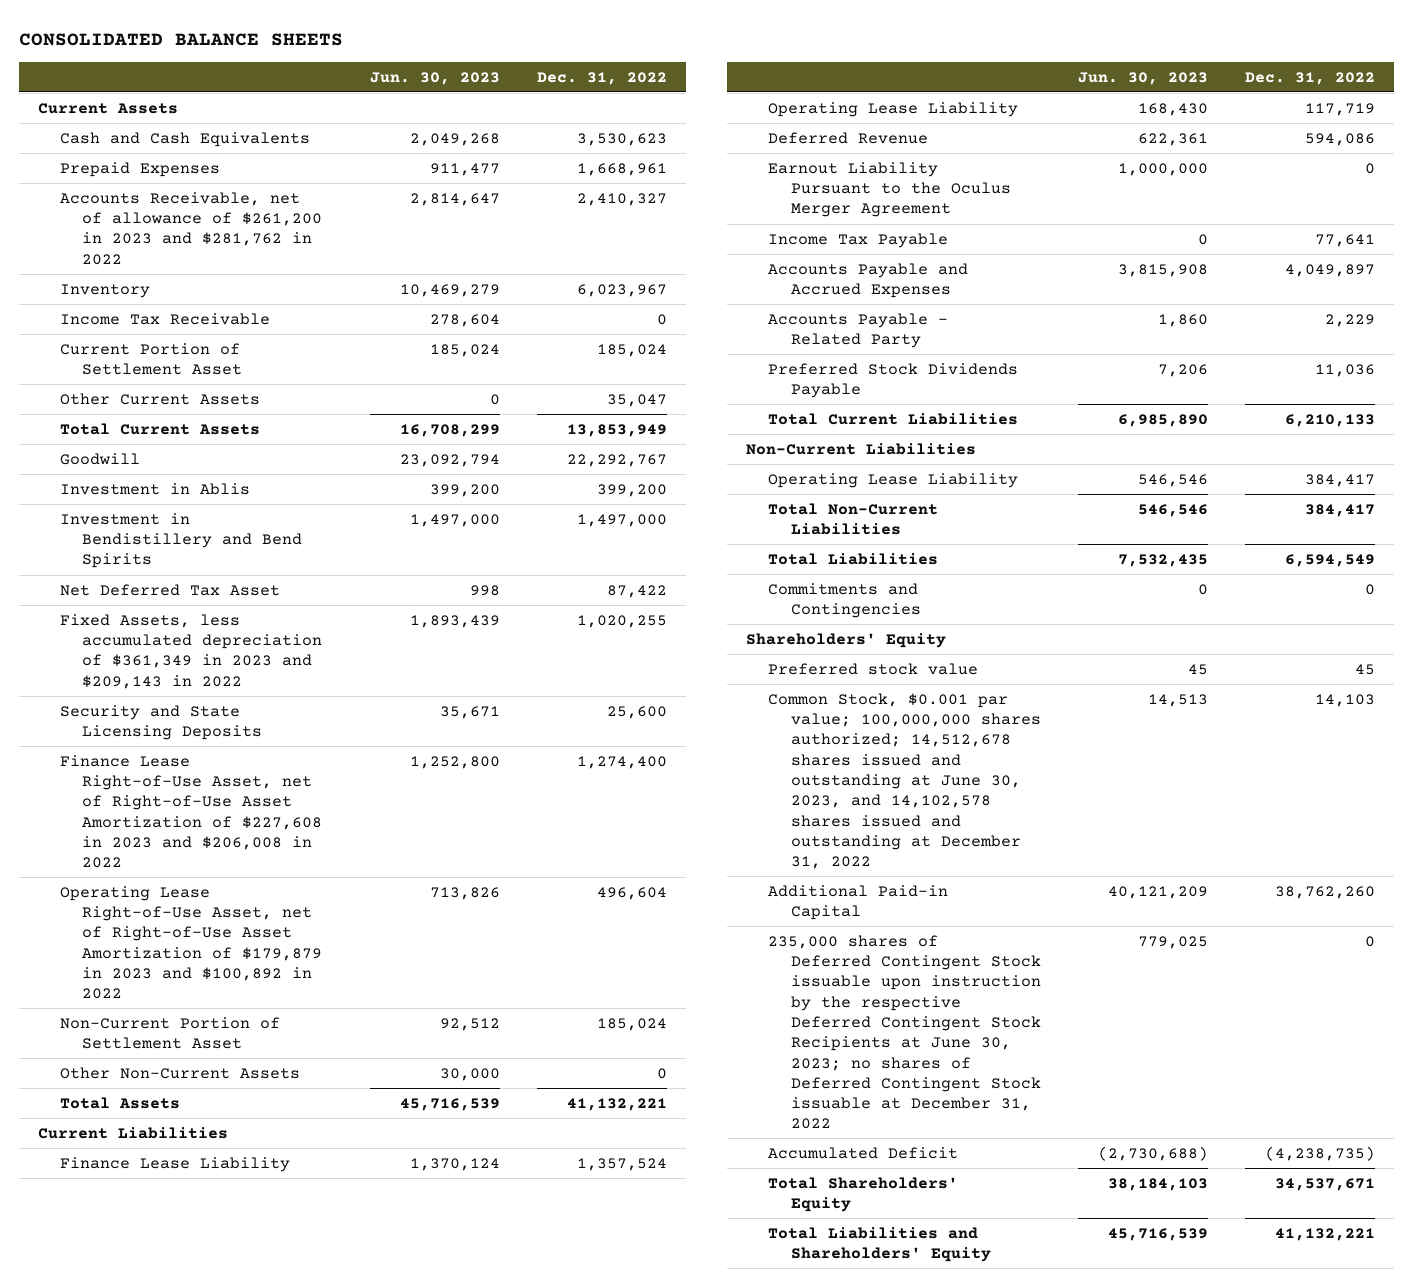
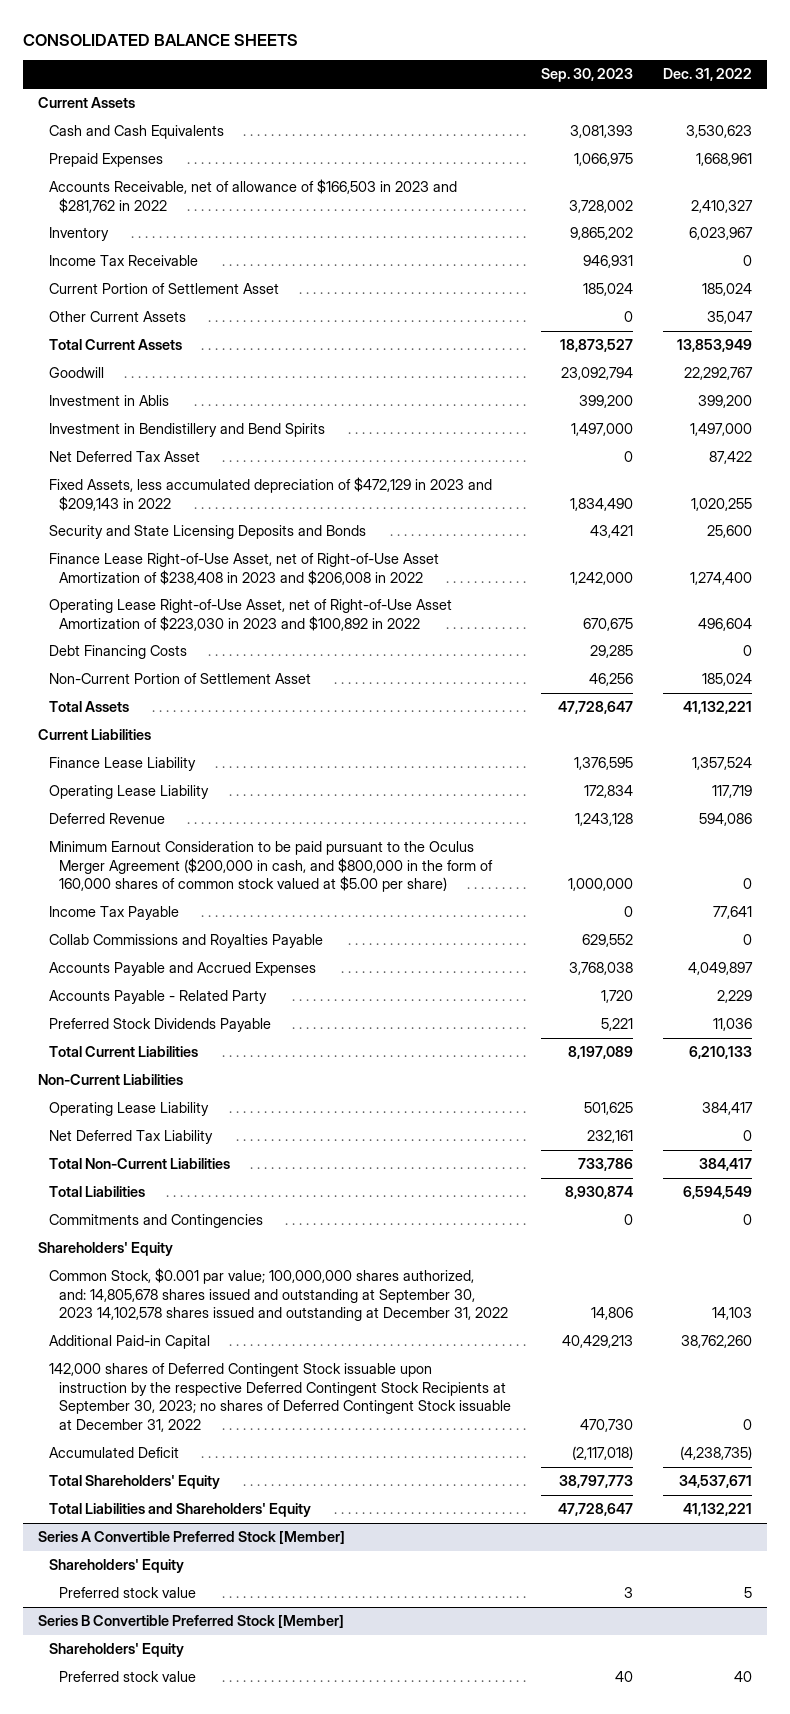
[369,71,500,85] Jun. 30, 2023 -> none
none -> [541,68,634,83] Sep. 30, 2023
[60,191,323,265] Accounts Receivable, net of allowance of $261,200 in 2023 and $281,762 in 2022 -> [48,179,457,213] Accounts Receivable, net of allowance of $166,503 in 2023 and $281,762 in 2022
[60,613,323,689] Fixed Assets, less accumulated depreciation of $361,349 in 2023 and $209,143 in 2022 -> [48,477,492,511] Fixed Assets, less accumulated depreciation of $472,129 in 2023 and $209,143 in 2022
[60,704,263,741] Security and State Licensing Deposits -> [48,525,366,540] Security and State Licensing Deposits and Bonds
[60,754,323,869] Finance Lease Right-of-Use Asset, net of Right-of-Use Asset Amortization of $227,608 in 2023 and $206,008 in 2022 -> [48,553,439,585] Finance Lease Right-of-Use Asset, net of Right-of-Use Asset Amortization of $238,408 in 2023 and $206,008 in 2022
[60,885,323,1000] Operating Lease Right-of-Use Asset, net of Right-of-Use Asset Amortization of $179,879 in 2023 and $100,892 in 2022 -> [48,599,452,631] Operating Lease Right-of-Use Asset, net of Right-of-Use Asset Amortization of $223,030 in 2023 and $100,892 in 2022
none -> [48,645,187,660] Debt Financing Costs
[60,1066,301,1079] Other Non-Current Assets -> none
[768,161,1011,218] Earnout Liability Pursuant to the Oculus Merger Agreement -> none
none -> [48,841,494,893] Minimum Earnout Consideration to be paid pursuant to the Oculus Merger Agreement ($200,000 in cash, and $800,000 in the form of 160,000 shares of common stock valued at $5.00 per share)
none -> [48,934,323,949] Collab Commissions and Royalties Payable
none -> [48,1130,213,1145] Net Deferred Tax Liability
[768,662,979,675] Preferred stock value -> none
[768,692,1041,870] Common Stock, $0.001 par value; 100,000,000 shares authorized; 14,512,678 shares issued and outstanding at June 30, 2023, and 14,102,578 shares issued and outstanding at December 31, 2022 -> [48,1268,509,1322] Common Stock, $0.001 par value; 100,000,000 shares authorized, and: 14,805,678 shares issued and outstanding at September 30, 2023 14,102,578 shares issued and outstanding at December 31, 2022
[768,934,1041,1130] 235,000 shares of Deferred Contingent Stock issuable upon instruction by the respective Deferred Contingent Stock Recipients at June 30, 2023; no shares of Deferred Contingent Stock issuable at December 31, 2022 -> [48,1363,512,1433] 142,000 shares of Deferred Contingent Stock issuable upon instruction by the respective Deferred Contingent Stock Recipients at September 30, 2023; no shares of Deferred Contingent Stock issuable at December 31, 2022
none -> [38,1531,346,1545] Series A Convertible Preferred Stock [Member]
none -> [48,1559,184,1574] Shareholders' Equity
none -> [59,1587,197,1599] Preferred stock value
none -> [38,1615,345,1629] Series B Convertible Preferred Stock [Member]
none -> [48,1643,184,1658] Shareholders' Equity
none -> [59,1671,197,1683] Preferred stock value

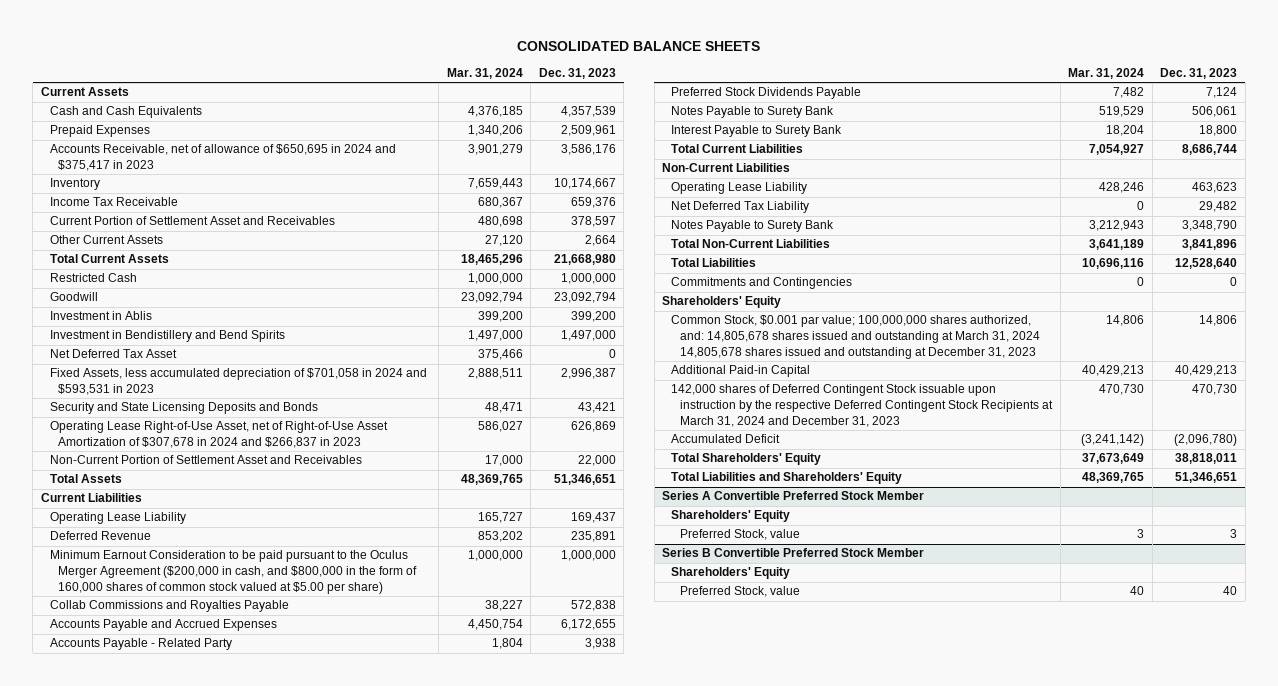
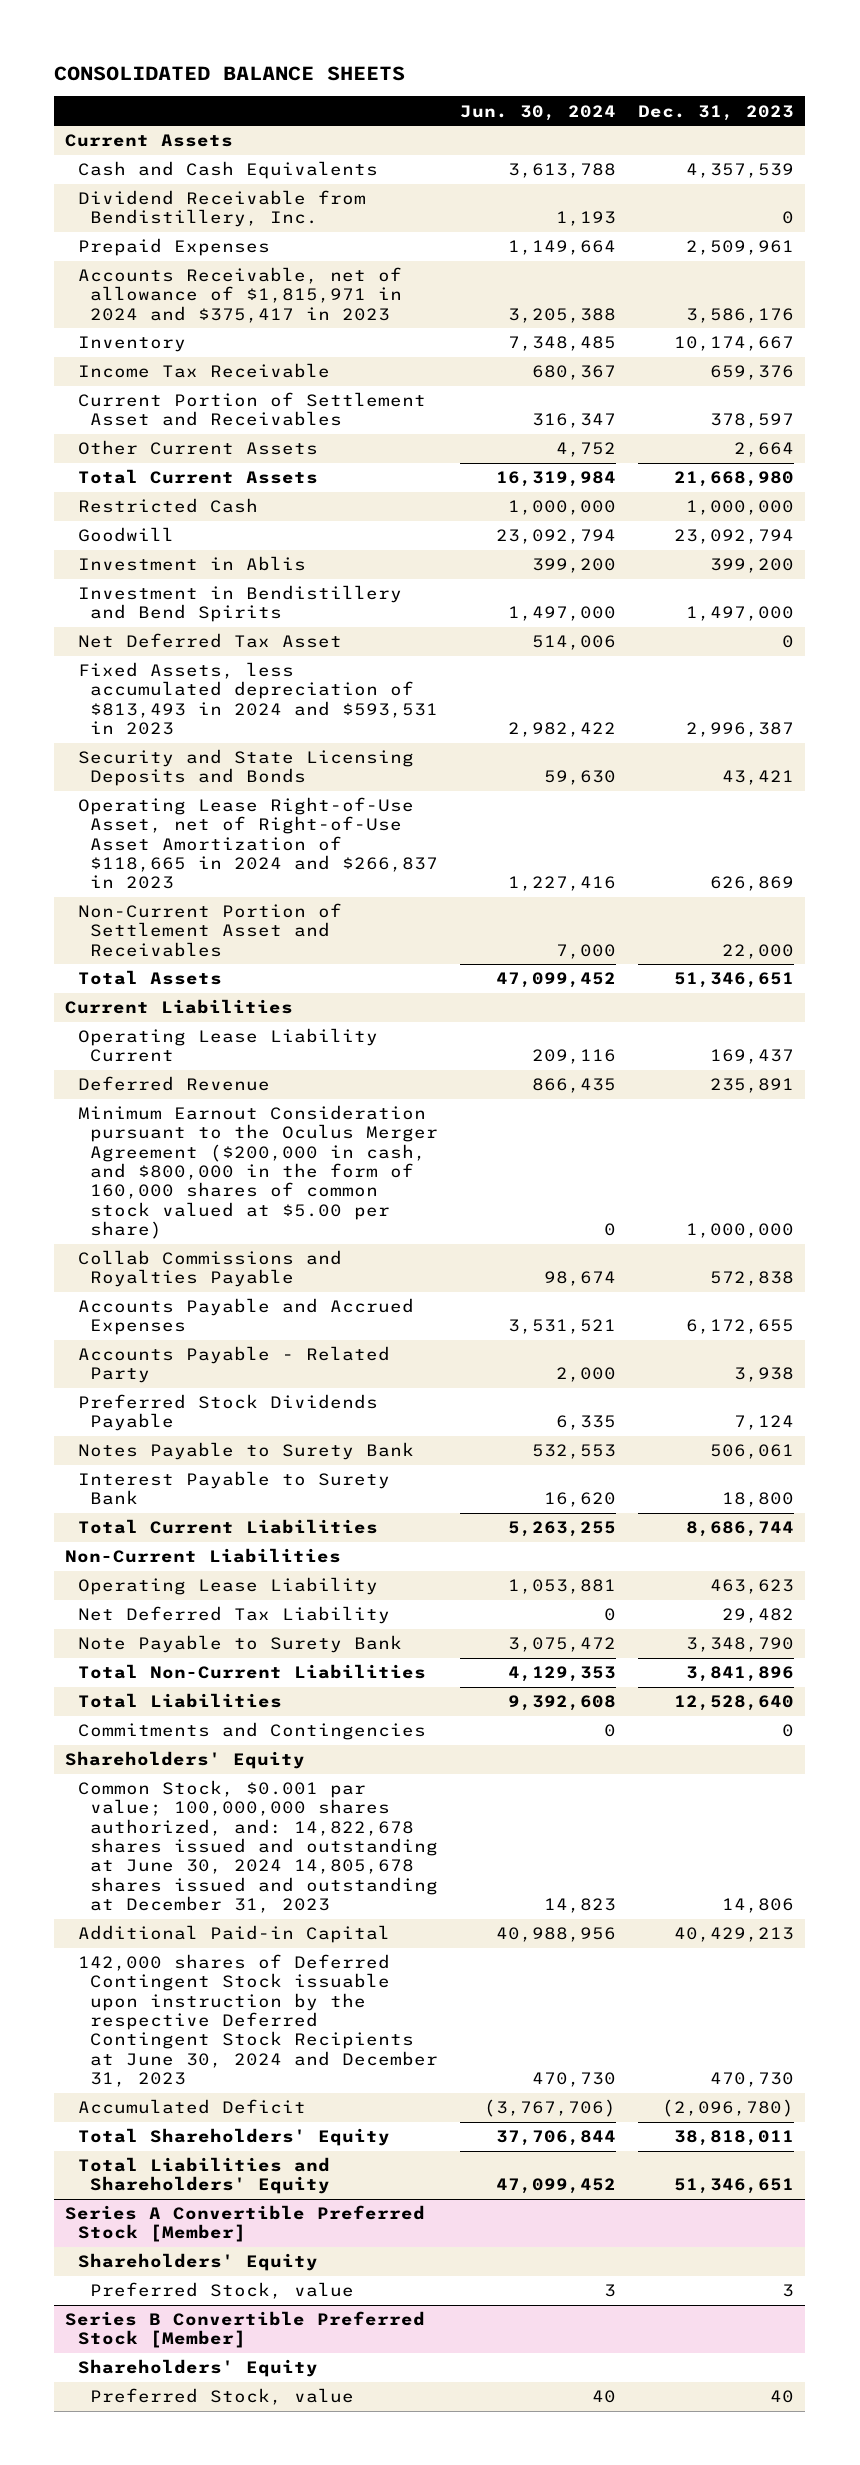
[446,68,523,80] Mar. 31, 2024 -> none
none -> [460,104,617,121] Jun. 30, 2024
none -> [77,190,366,228] Dividend Receivable from Bendistillery, Inc.
[49,144,396,172] Accounts Receivable, net of allowance of $650,695 in 2024 and $375,417 in 2023 -> [77,267,403,323] Accounts Receivable, net of allowance of $1,815,971 in 2024 and $375,417 in 2023
[49,368,427,396] Fixed Assets, less accumulated depreciation of $701,058 in 2024 and $593,531 in 2023 -> [77,662,439,736] Fixed Assets, less accumulated depreciation of $813,493 in 2024 and $593,531 in 2023
[49,421,388,449] Operating Lease Right-of-Use Asset, net of Right-of-Use Asset Amortization of $307,678 in 2024 and $266,837 in 2023 -> [77,797,439,890] Operating Lease Right-of-Use Asset, net of Right-of-Use Asset Amortization of $118,665 in 2024 and $266,837 in 2023
[49,512,186,525] Operating Lease Liability -> [77,1028,378,1063] Operating Lease Liability Current
[49,550,418,594] Minimum Earnout Consideration to be paid pursuant to the Oculus Merger Agreement ($200,000 in cash, and $800,000 in the form of 160,000 shares of common stock valued at $5.00 per share) -> [77,1105,439,1240] Minimum Earnout Consideration pursuant to the Oculus Merger Agreement ($200,000 in cash, and $800,000 in the form of 160,000 shares of common stock valued at $5.00 per share)
[671,220,835,233] Notes Payable to Surety Bank -> [77,1635,402,1654] Note Payable to Surety Bank
[671,315,1040,359] Common Stock, $0.001 par value; 100,000,000 shares authorized, and: 14,805,678 shares issued and outstanding at March 31, 2024 14,805,678 shares issued and outstanding at December 31, 2023 -> [77,1780,439,1914] Common Stock, $0.001 par value; 100,000,000 shares authorized, and: 14,822,678 shares issued and outstanding at June 30, 2024 14,805,678 shares issued and outstanding at December 31, 2023
[671,384,1053,427] 142,000 shares of Deferred Contingent Stock issuable upon instruction by the respective Deferred Contingent Stock Recipients at March 31, 2024 and December 31, 2023 -> [77,1954,439,2088] 142,000 shares of Deferred Contingent Stock issuable upon instruction by the respective Deferred Contingent Stock Recipients at June 30, 2024 and December 31, 2023
[662,491,925,501] Series A Convertible Preferred Stock Member -> [65,2205,426,2243] Series A Convertible Preferred Stock [Member]
[662,548,925,558] Series B Convertible Preferred Stock Member -> [65,2311,426,2349] Series B Convertible Preferred Stock [Member]

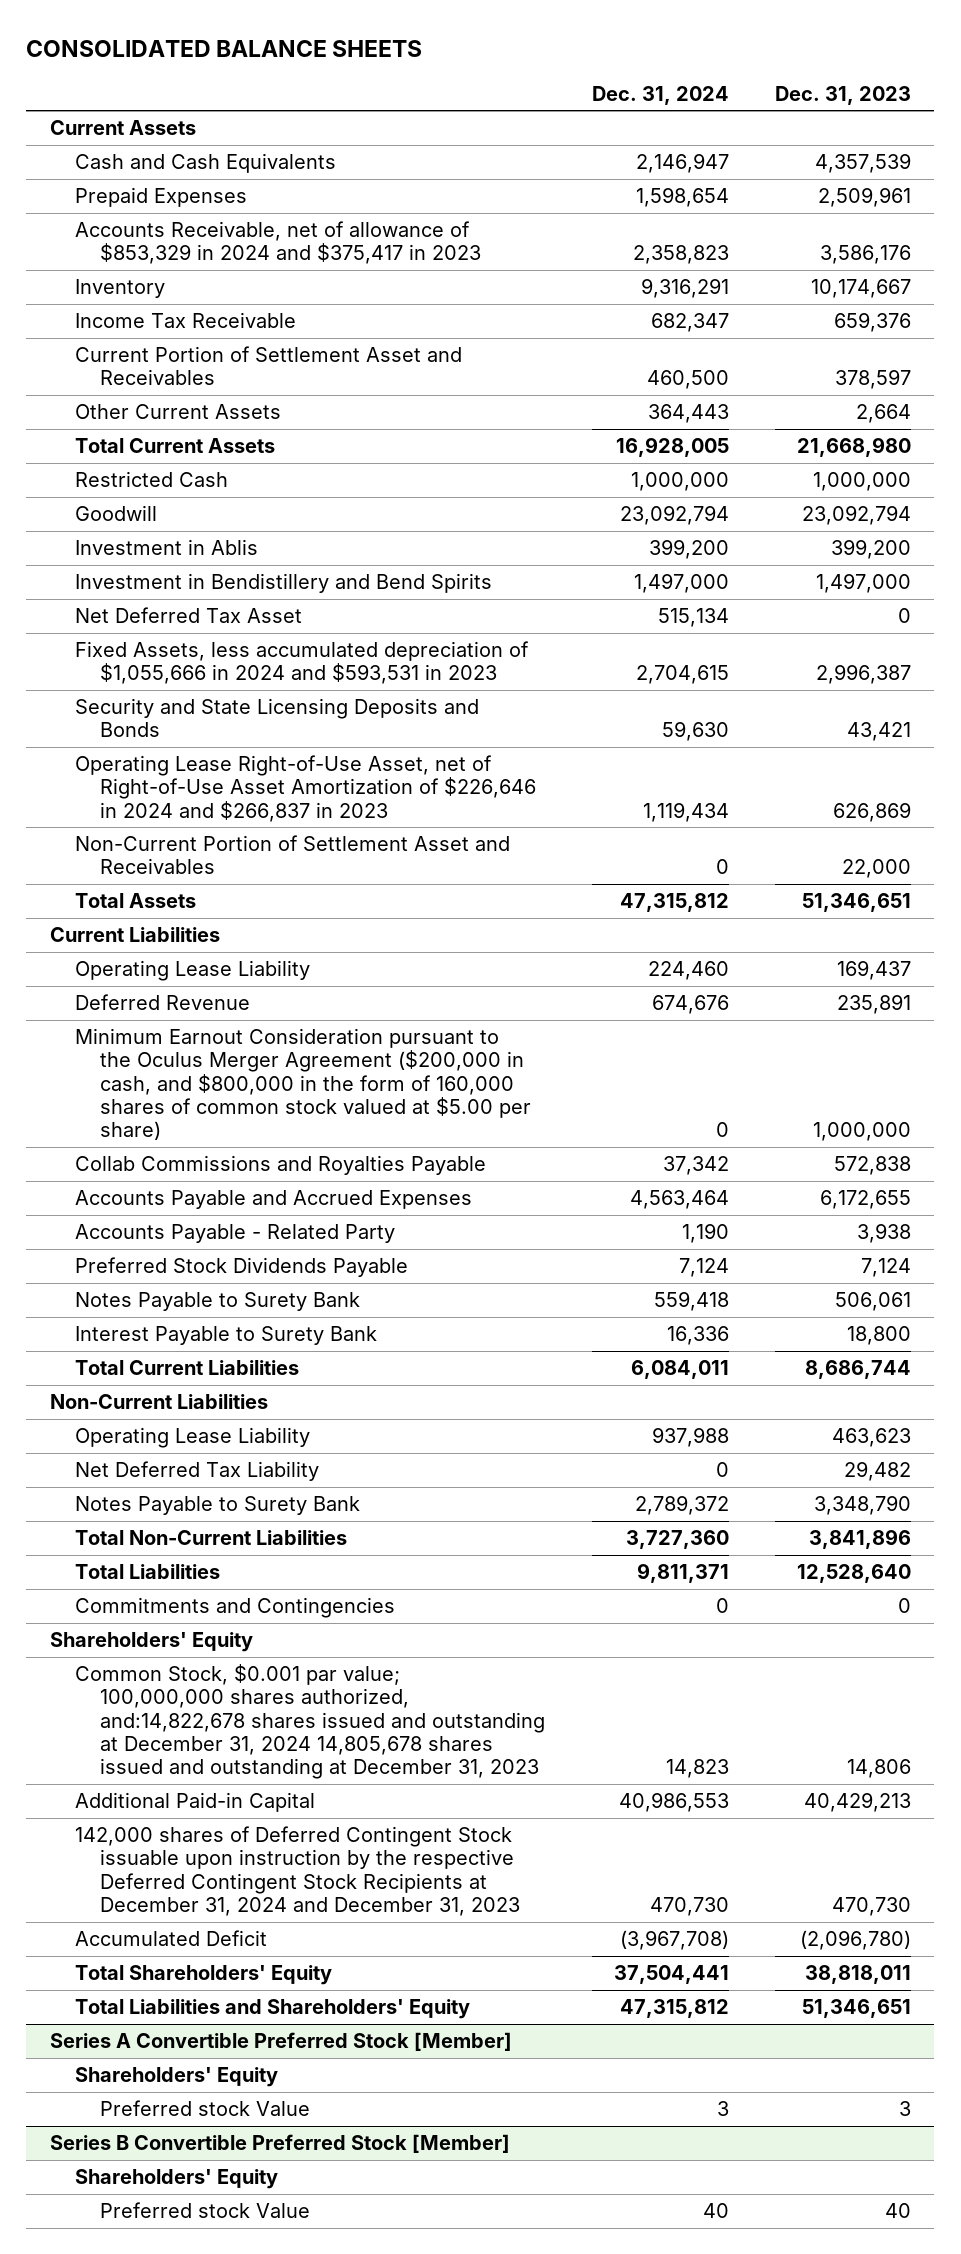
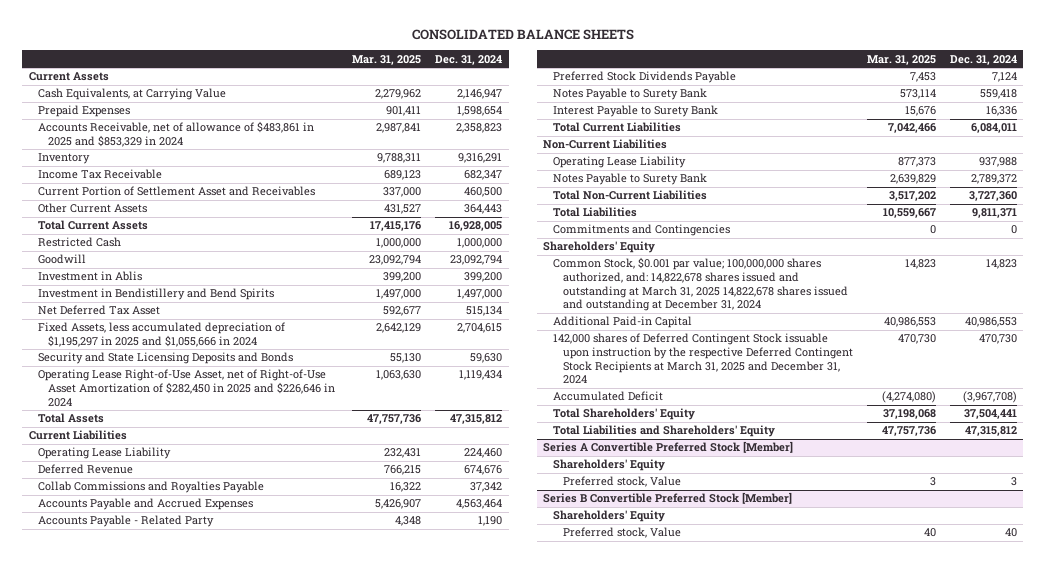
[775,85,912,105] Dec. 31, 2023 -> none
none -> [351,54,421,65] Mar. 31, 2025
[74,152,336,173] Cash and Cash Equivalents -> [38,88,227,101] Cash Equivalents, at Carrying Value
[74,220,482,265] Accounts Receivable, net of allowance of $853,329 in 2024 and $375,417 in 2023 -> [38,121,315,148] Accounts Receivable, net of allowance of $483,861 in 2025 and $853,329 in 2024
[74,640,529,685] Fixed Assets, less accumulated depreciation of $1,055,666 in 2024 and $593,531 in 2023 -> [38,322,286,348] Fixed Assets, less accumulated depreciation of $1,195,297 in 2025 and $1,055,666 in 2024
[74,834,510,875] Non-Current Portion of Settlement Asset and Receivables -> none
[74,754,537,822] Operating Lease Right-of-Use Asset, net of Right-of-Use Asset Amortization of $226,646 in 2024 and $266,837 in 2023 -> [38,369,336,407] Operating Lease Right-of-Use Asset, net of Right-of-Use Asset Amortization of $282,450 in 2025 and $226,646 in 2024
[74,1027,532,1141] Minimum Earnout Consideration pursuant to the Oculus Merger Agreement ($200,000 in cash, and $800,000 in the form of 160,000 shares of common stock valued at $5.00 per share) -> none
[74,1460,319,1481] Net Deferred Tax Liability -> none
[74,1663,546,1780] Common Stock, $0.001 par value; 100,000,000 shares authorized, and:14,822,678 shares issued and outstanding at December 31, 2024 14,805,678 shares issued and outstanding at December 31, 2023 -> [553,257,848,312] Common Stock, $0.001 par value; 100,000,000 shares authorized, and: 14,822,678 shares issued and outstanding at March 31, 2025 14,822,678 shares issued and outstanding at December 31, 2024
[74,1825,521,1917] 142,000 shares of Deferred Contingent Stock issuable upon instruction by the respective Deferred Contingent Stock Recipients at December 31, 2024 and December 31, 2023 -> [553,333,853,385] 142,000 shares of Deferred Contingent Stock issuable upon instruction by the respective Deferred Contingent Stock Recipients at March 31, 2025 and December 31, 2024
[100,2099,311,2116] Preferred stock Value -> [562,476,681,488] Preferred stock, Value
[100,2201,311,2218] Preferred stock Value -> [562,527,681,539] Preferred stock, Value

